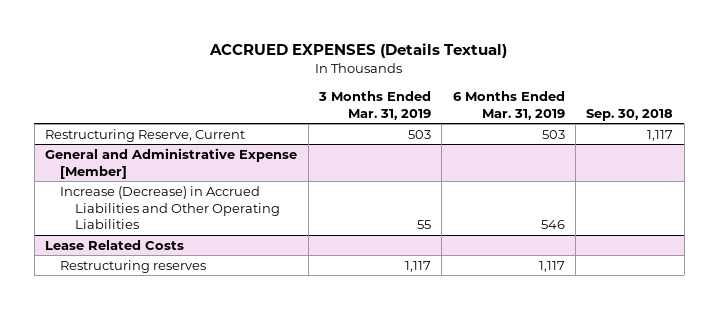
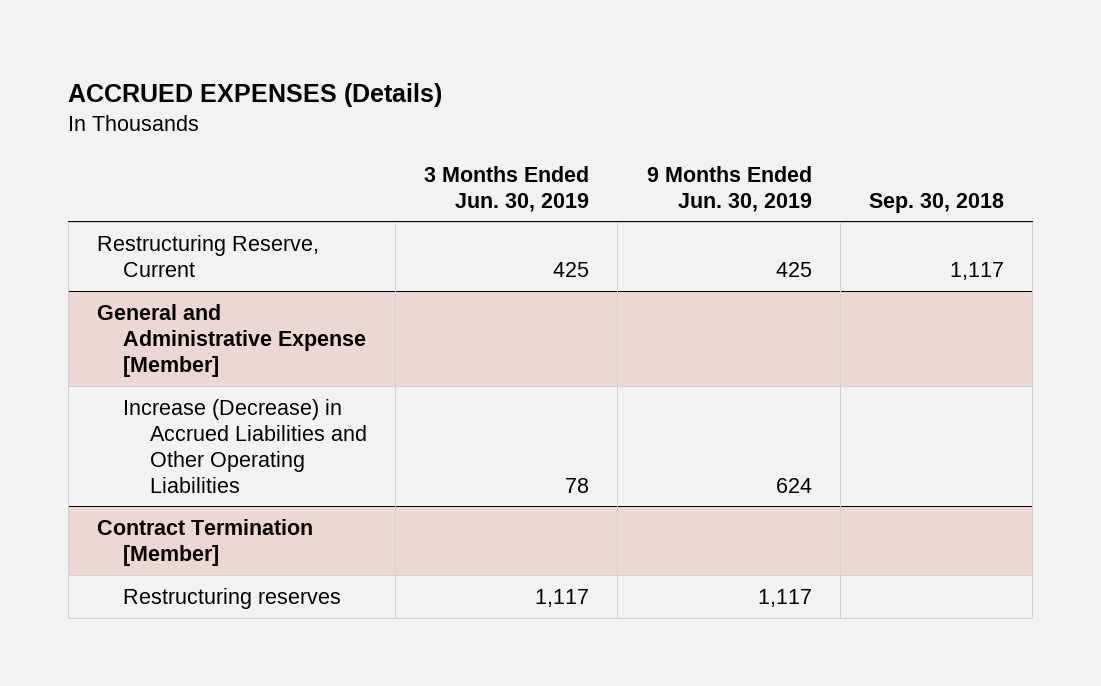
[209,42,508,58] ACCRUED EXPENSES (Details Textual) -> [68,82,443,107] ACCRUED EXPENSES (Details)
[318,90,432,120] 3 Months Ended Mar. 31, 2019 -> none
[452,90,565,120] 6 Months Ended Mar. 31, 2019 -> none
none -> [424,165,590,212] 3 Months Ended Jun. 30, 2019
none -> [646,165,812,212] 9 Months Ended Jun. 30, 2019
[45,239,185,250] Lease Related Costs -> [96,518,313,566] Contract Termination [Member]

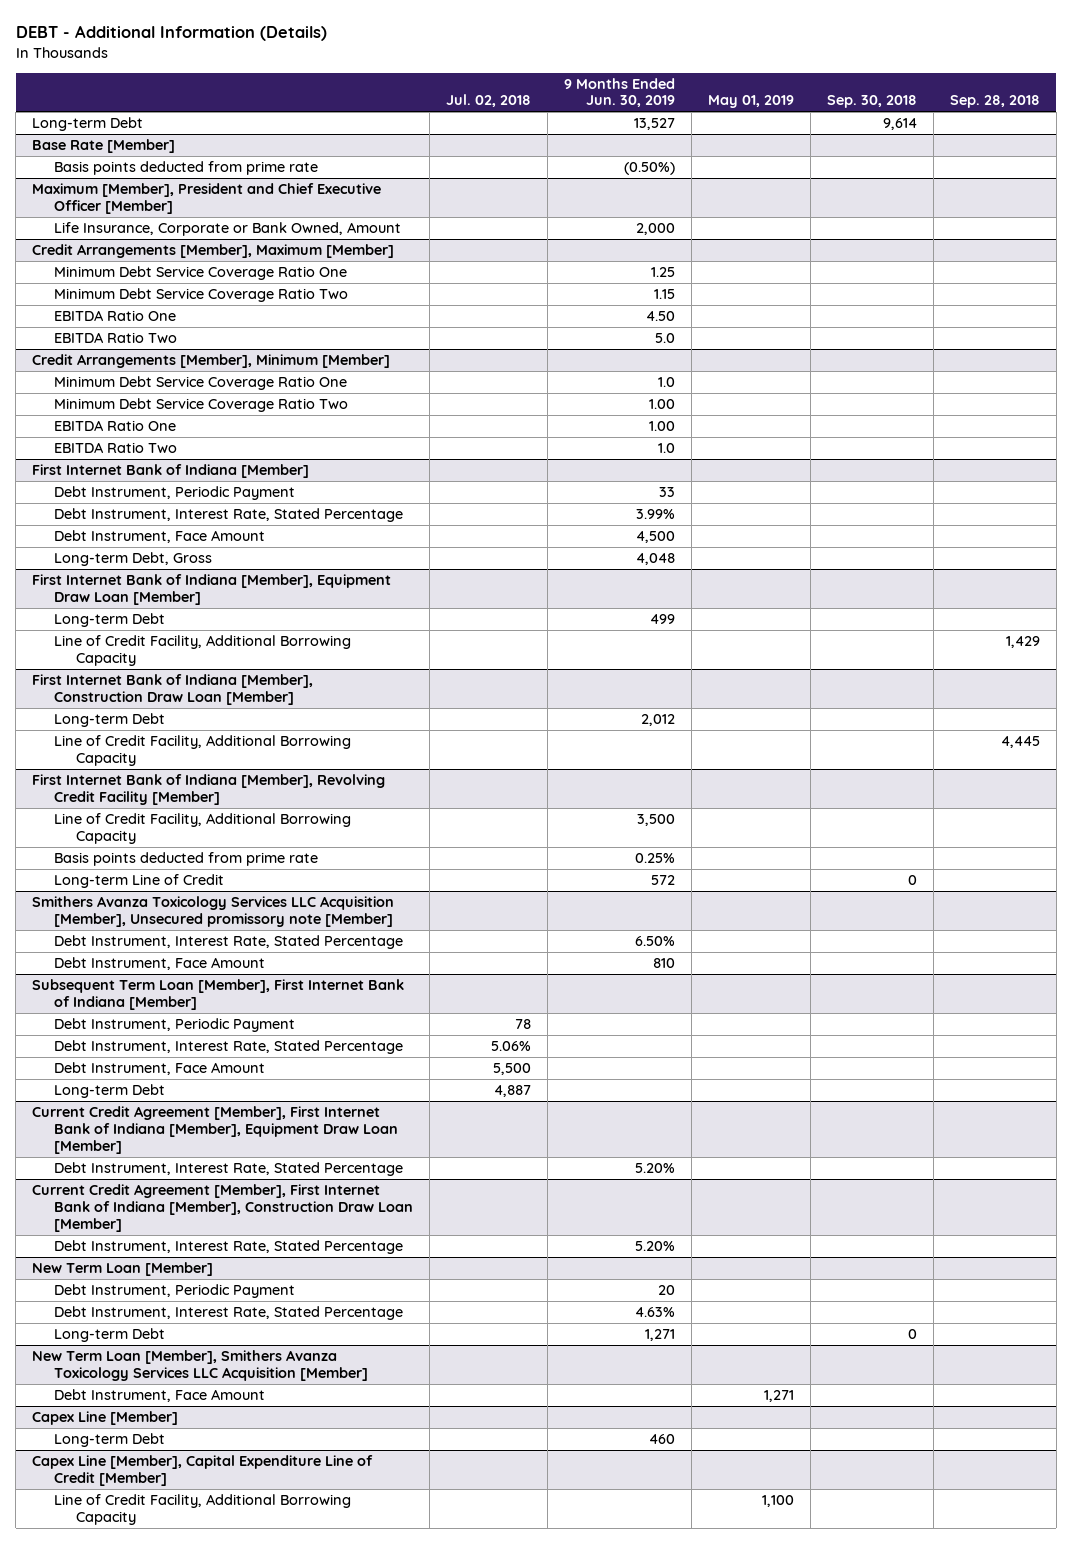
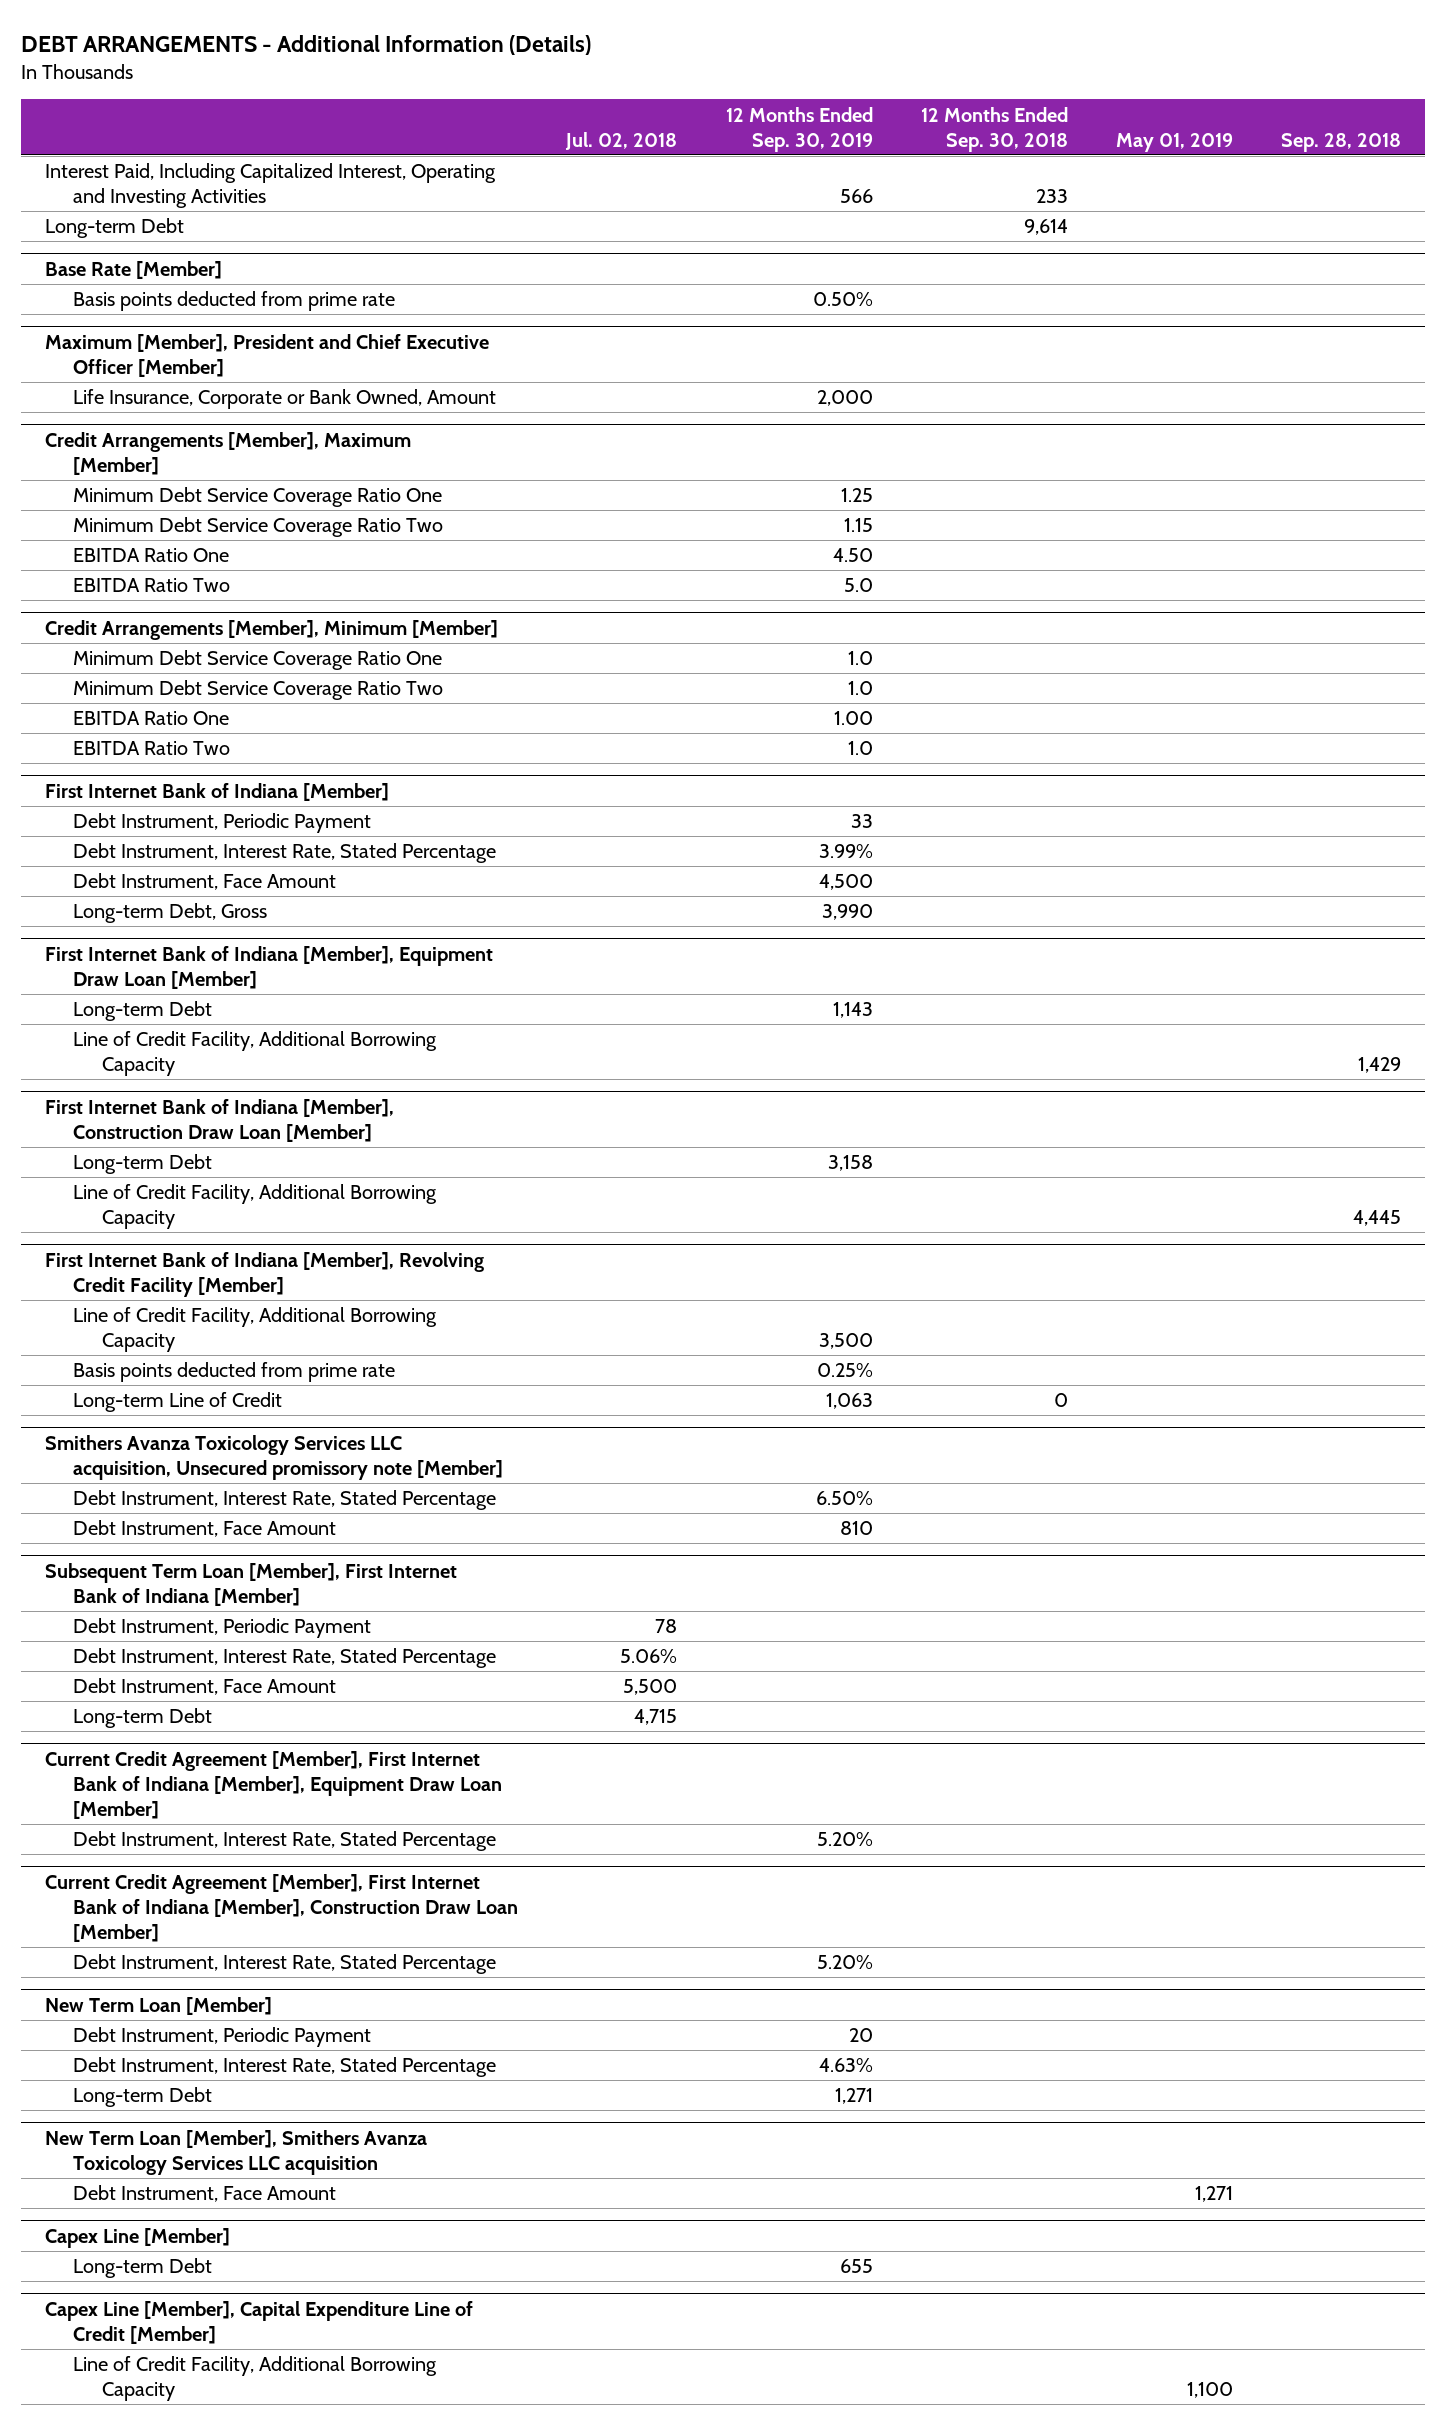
[15,25,327,42] DEBT - Additional Information (Details) -> [20,34,591,55] DEBT ARRANGEMENTS - Additional Information (Details)
[564,77,676,108] 9 Months Ended Jun. 30, 2019 -> none
[826,95,917,109] Sep. 30, 2018 -> none
none -> [725,106,873,152] 12 Months Ended Sep. 30, 2019
none -> [920,106,1068,152] 12 Months Ended Sep. 30, 2018
none -> [44,163,496,209] Interest Paid, Including Capitalized Interest, Operating and Investing Activities
[32,896,395,927] Smithers Avanza Toxicology Services LLC Acquisition [Member], Unsecured promissory note [Member] -> [44,1434,504,1480] Smithers Avanza Toxicology Services LLC acquisition, Unsecured promissory note [Member]
[494,1085,532,1098] 4,887 -> [634,1709,678,1726] 4,715
[32,1350,369,1381] New Term Loan [Member], Smithers Avanza Toxicology Services LLC Acquisition [Member] -> [44,2129,427,2175] New Term Loan [Member], Smithers Avanza Toxicology Services LLC acquisition

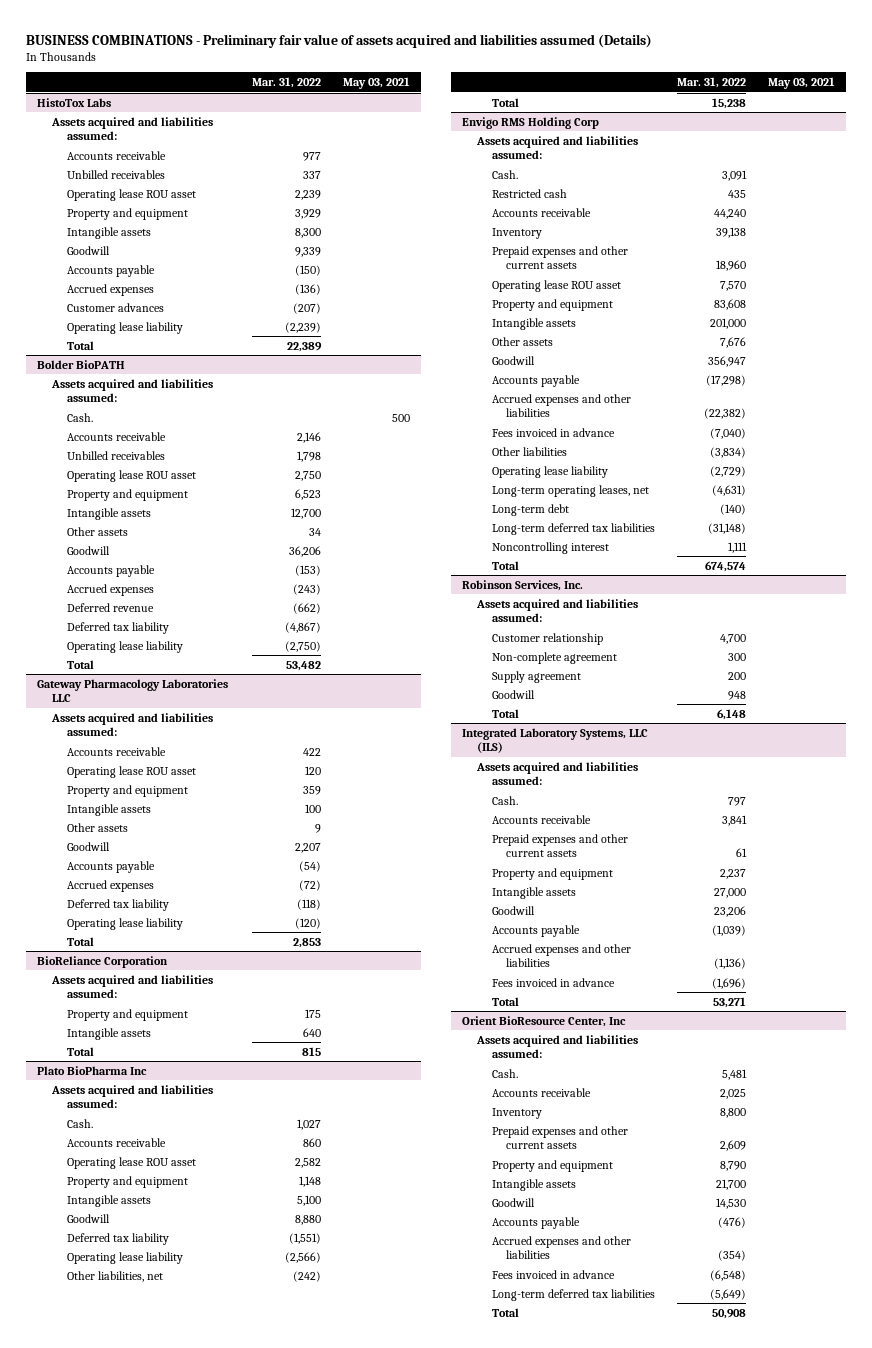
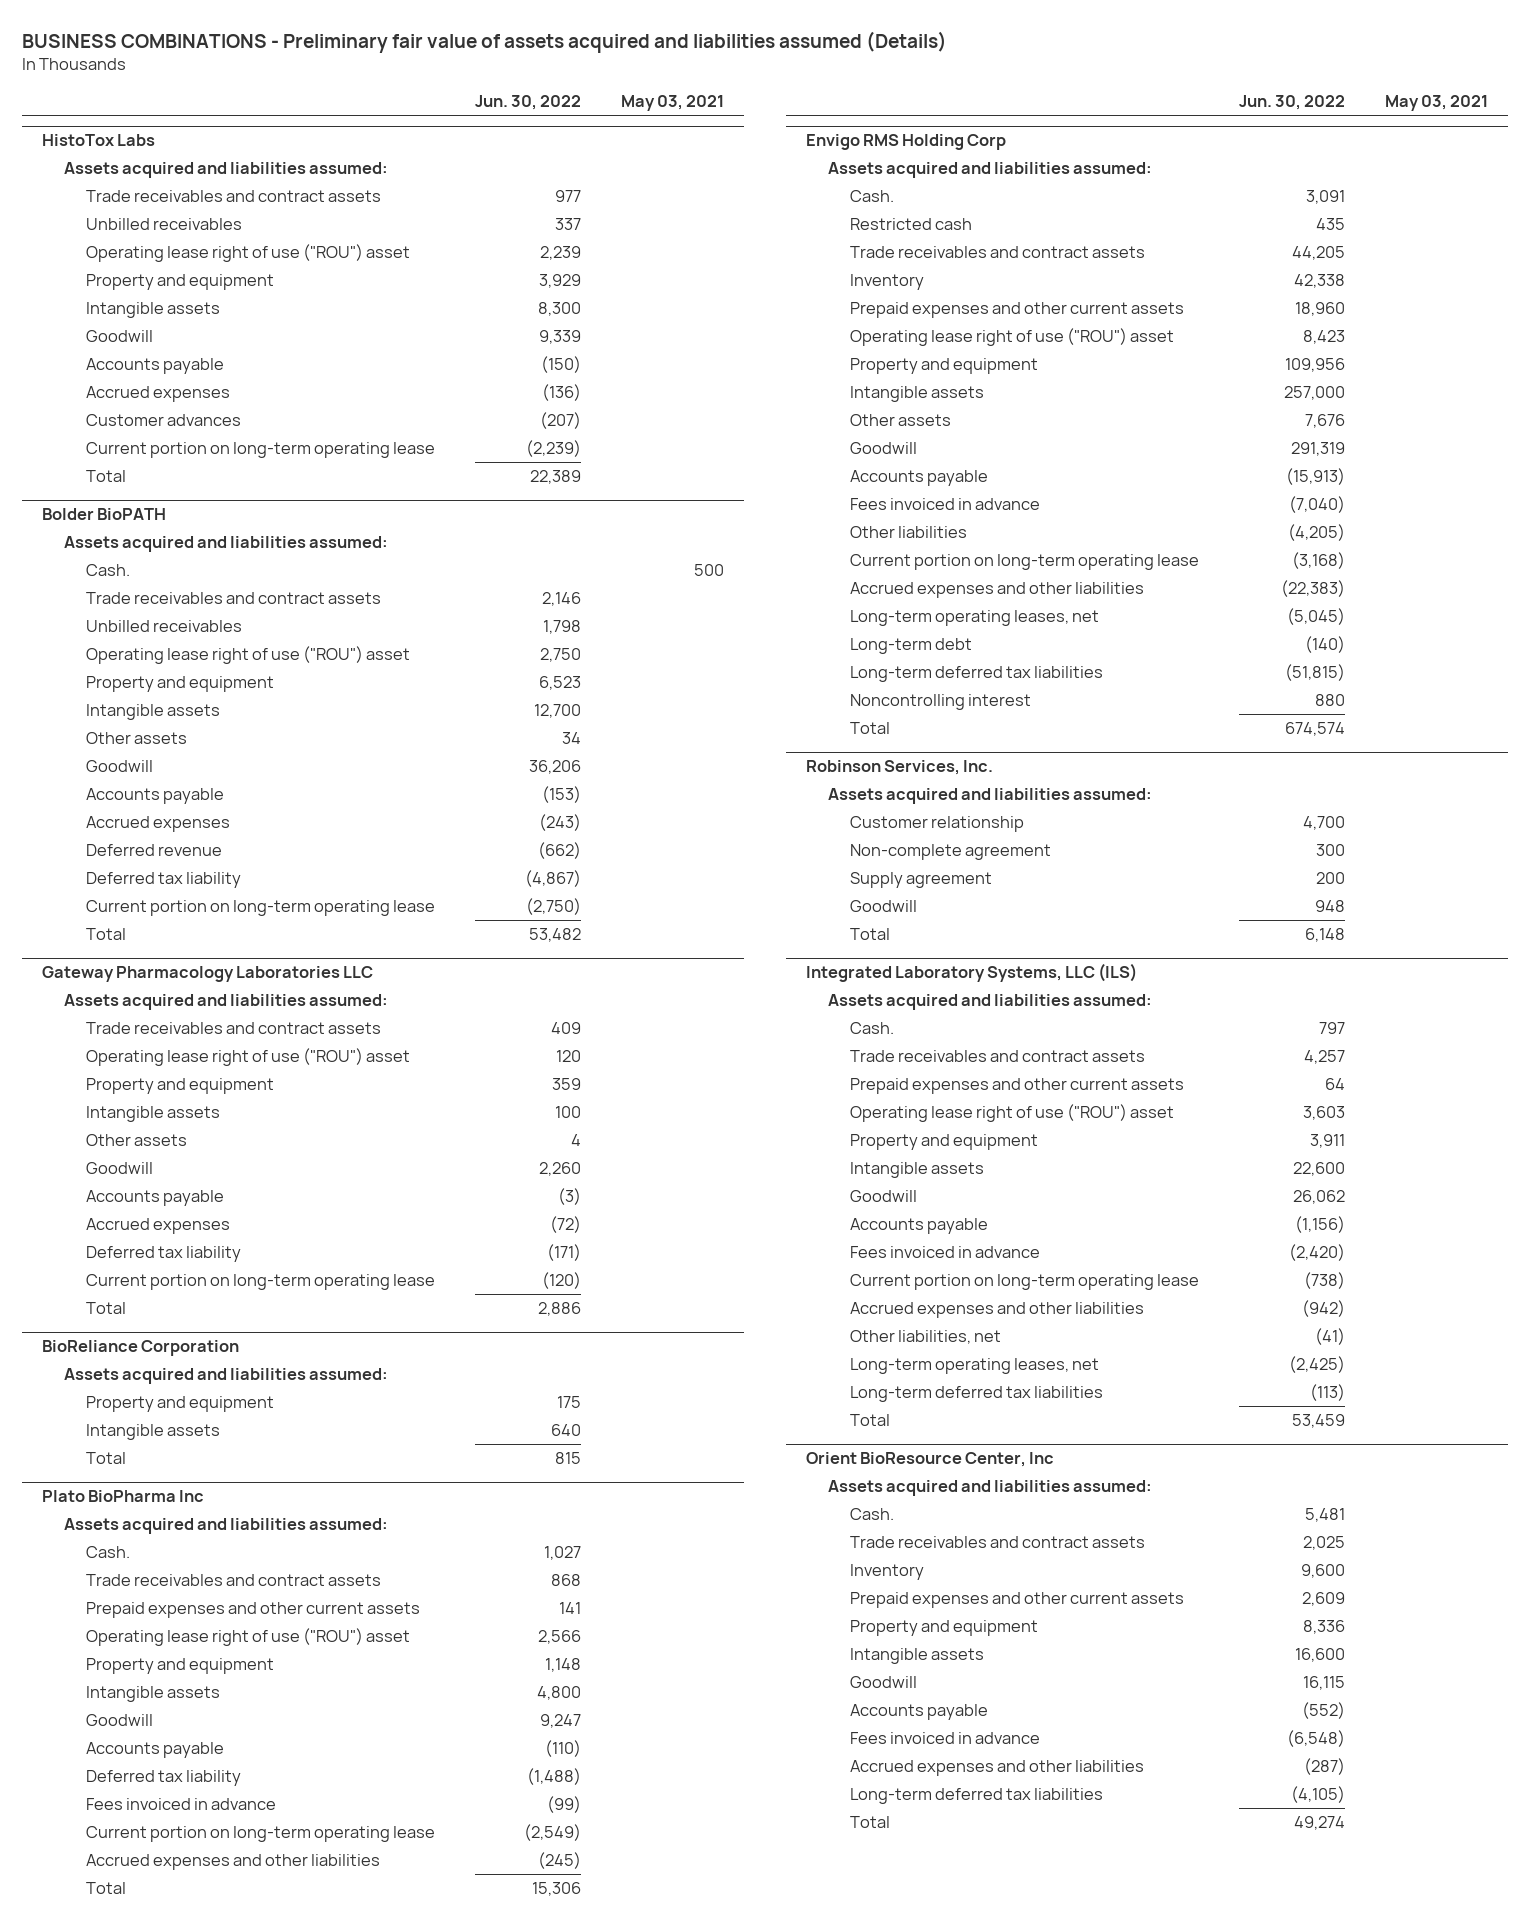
[252,77,322,89] Mar. 31, 2022 -> none
none -> [475,95,582,111] Jun. 30, 2022
[66,150,166,160] Accounts receivable -> [86,190,382,203] Trade receivables and contract assets
[66,188,196,201] Operating lease ROU asset -> [86,244,411,263] Operating lease right of use ("ROU") asset
[66,321,183,334] Operating lease liability -> [86,442,436,459] Current portion on long-term operating lease
[66,431,166,441] Accounts receivable -> [86,592,382,605] Trade receivables and contract assets
[66,469,196,482] Operating lease ROU asset -> [86,646,411,665] Operating lease right of use ("ROU") asset
[66,640,183,653] Operating lease liability -> [86,900,436,917] Current portion on long-term operating lease
[66,746,166,756] Accounts receivable -> [86,1022,382,1035] Trade receivables and contract assets
[66,765,196,778] Operating lease ROU asset -> [86,1048,411,1067] Operating lease right of use ("ROU") asset
[66,917,183,930] Operating lease liability -> [86,1274,436,1291] Current portion on long-term operating lease
[66,1137,166,1147] Accounts receivable -> [86,1574,382,1587] Trade receivables and contract assets
none -> [86,1602,421,1619] Prepaid expenses and other current assets
[66,1156,196,1169] Operating lease ROU asset -> [86,1628,411,1647] Operating lease right of use ("ROU") asset
none -> [86,1742,225,1759] Accounts payable
[66,1270,163,1282] Other liabilities, net -> none
none -> [86,1798,277,1811] Fees invoiced in advance
[66,1251,183,1264] Operating lease liability -> [86,1826,436,1843] Current portion on long-term operating lease
none -> [86,1854,381,1871] Accrued expenses and other liabilities
[491,207,591,217] Accounts receivable -> [850,246,1146,259] Trade receivables and contract assets
[491,279,621,292] Operating lease ROU asset -> [850,328,1175,347] Operating lease right of use ("ROU") asset
[491,465,608,478] Operating lease liability -> [850,554,1200,571] Current portion on long-term operating lease
[491,393,631,417] Accrued expenses and other liabilities -> [850,582,1145,599] Accrued expenses and other liabilities
[491,814,591,824] Accounts receivable -> [850,1050,1146,1063] Trade receivables and contract assets
none -> [850,1104,1175,1123] Operating lease right of use ("ROU") asset
none -> [850,1274,1200,1291] Current portion on long-term operating lease
[491,943,631,967] Accrued expenses and other liabilities -> [850,1302,1145,1319] Accrued expenses and other liabilities
none -> [850,1330,1002,1345] Other liabilities, net
none -> [850,1358,1100,1375] Long-term operating leases, net
none -> [850,1386,1104,1403] Long-term deferred tax liabilities
[491,1087,591,1097] Accounts receivable -> [850,1536,1146,1549] Trade receivables and contract assets
[491,1235,631,1259] Accrued expenses and other liabilities -> [850,1760,1145,1777] Accrued expenses and other liabilities

